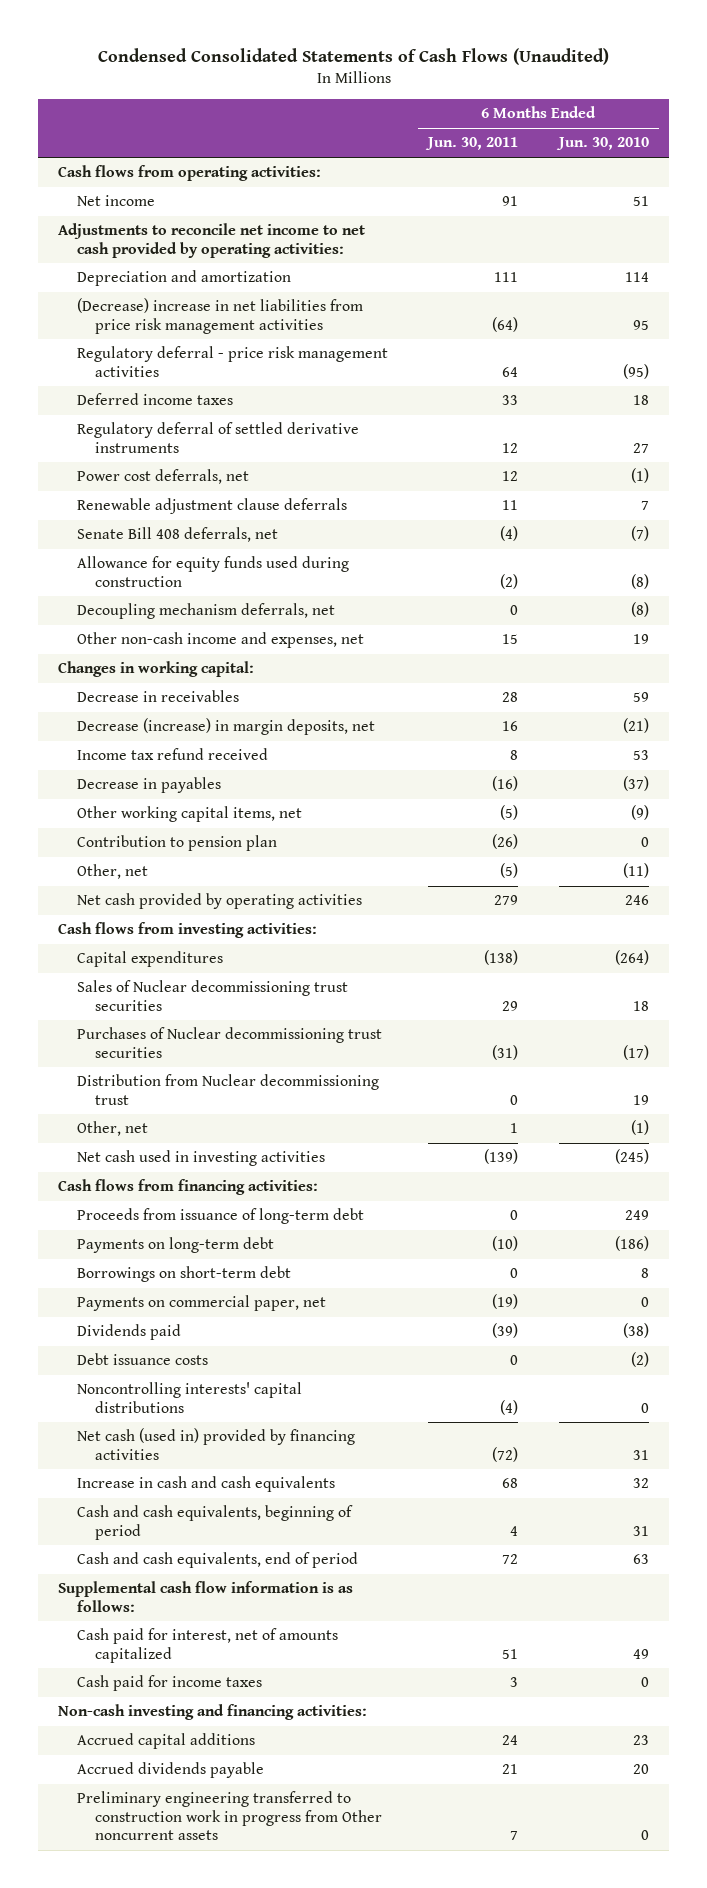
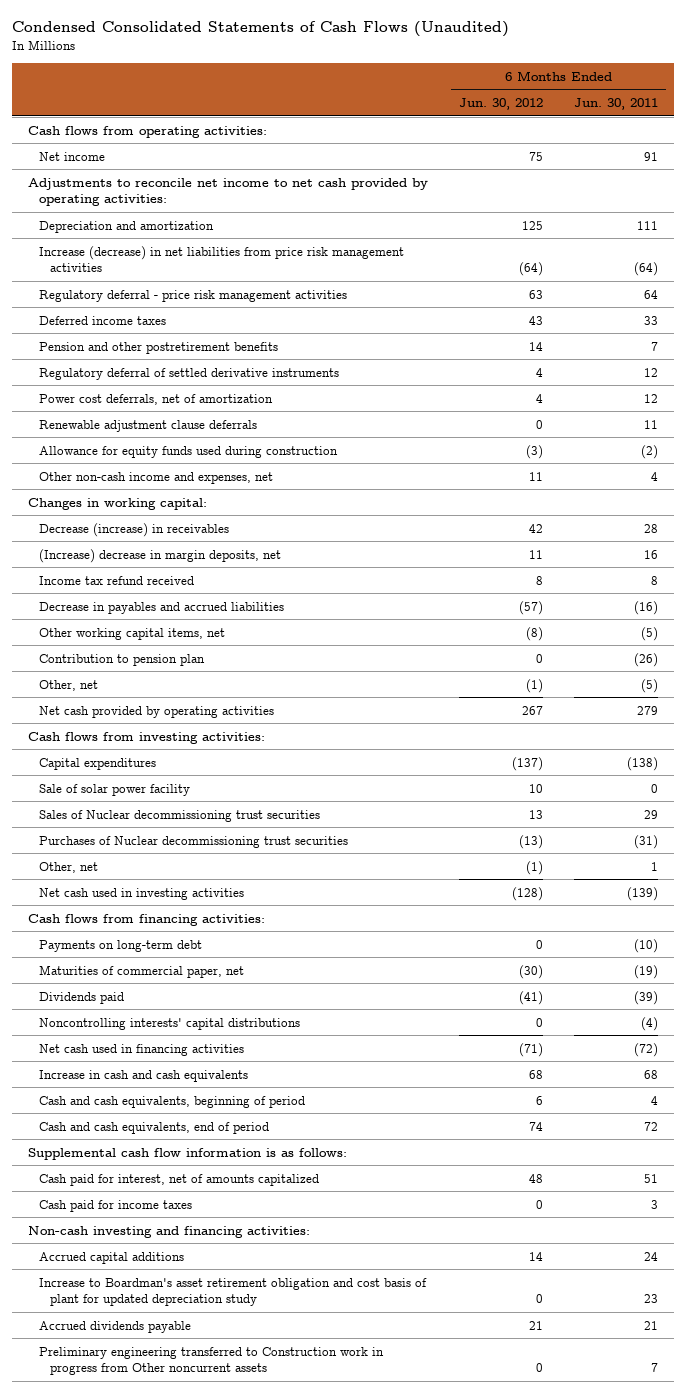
[555,137,649,151] Jun. 30, 2010 -> none
none -> [458,98,543,111] Jun. 30, 2012
[76,298,363,334] (Decrease) increase in net liabilities from price risk management activities -> [39,245,405,272] Increase (decrease) in net liabilities from price risk management activities
none -> [39,341,279,354] Pension and other postretirement benefits
[76,469,249,485] Power cost deferrals, net -> [39,393,274,405] Power cost deferrals, net of amortization
[76,527,278,543] Senate Bill 408 deferrals, net -> none
[76,603,335,620] Decoupling mechanism deferrals, net -> none
[502,634,519,645] 15 -> [651,471,659,481] 4
[76,690,239,703] Decrease in receivables -> [39,522,230,537] Decrease (increase) in receivables
[76,718,375,736] Decrease (increase) in margin deposits, net -> [39,548,282,563] (Increase) decrease in margin deposits, net
[76,777,221,794] Decrease in payables -> [39,601,285,614] Decrease in payables and accrued liabilities
none -> [39,783,191,796] Sale of solar power facility
[76,1074,379,1105] Distribution from Nuclear decommissioning trust -> none
[76,1208,364,1225] Proceeds from issuance of long-term debt -> none
[76,1266,291,1283] Borrowings on short-term debt -> none
[76,1295,326,1312] Payments on commercial paper, net -> [39,964,245,978] Maturities of commercial paper, net
[76,1353,208,1366] Debt issuance costs -> none
[76,1428,355,1460] Net cash (used in) provided by financing activities -> [39,1043,245,1056] Net cash used in financing activities
none -> [39,1277,428,1306] Increase to Boardman's asset retirement obligation and cost basis of plant for updated depreciation study
[76,1791,383,1841] Preliminary engineering transferred to construction work in progress from Other noncurrent assets -> [39,1346,385,1375] Preliminary engineering transferred to Construction work in progress from Other noncurrent assets

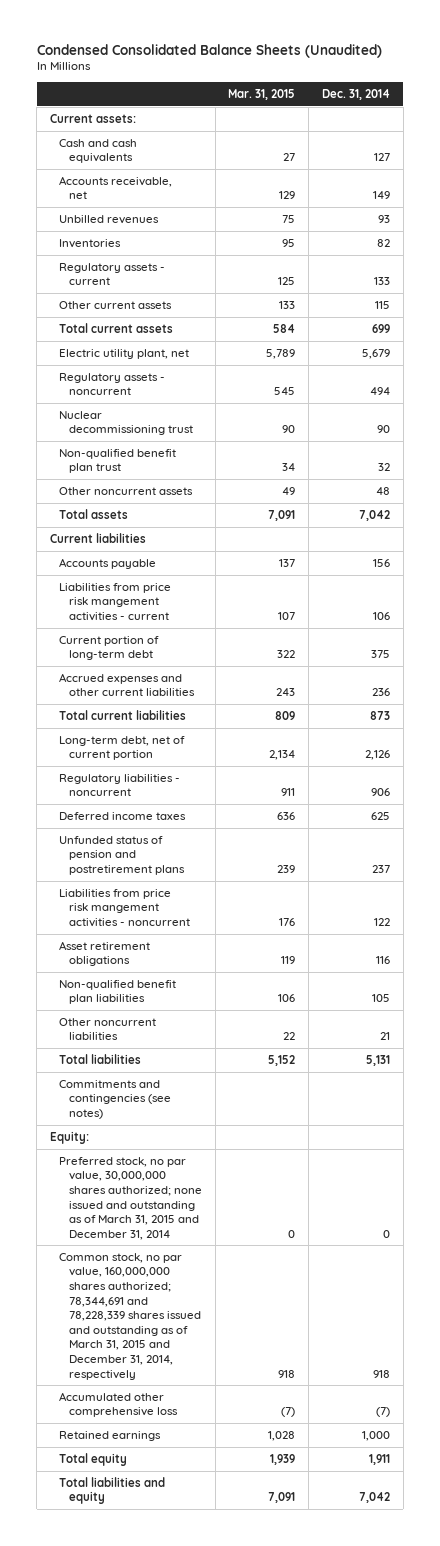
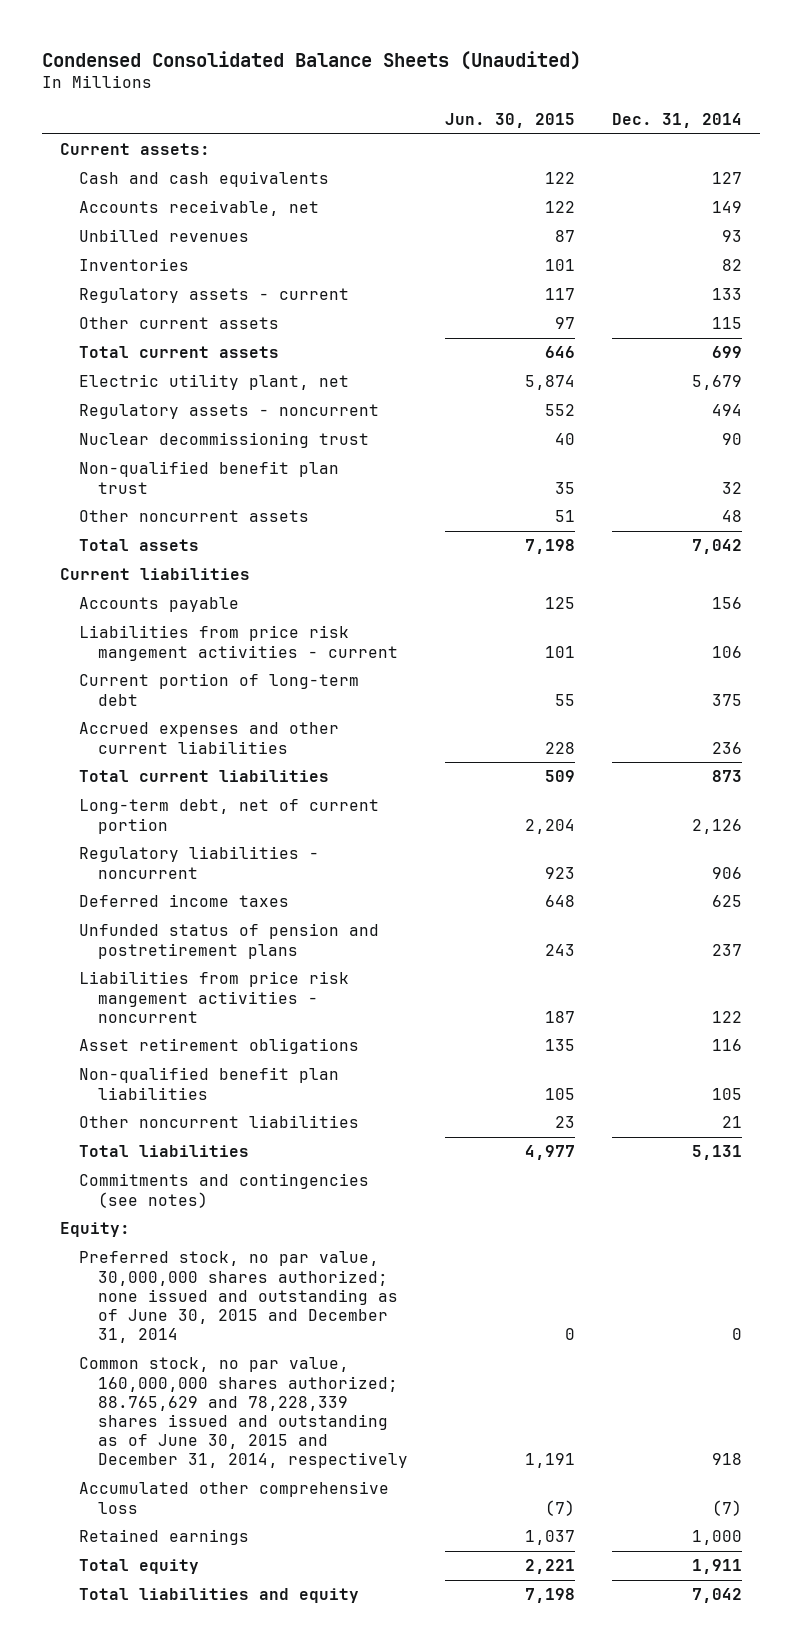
[228,88,296,100] Mar. 31, 2015 -> none
none -> [444,112,575,128] Jun. 30, 2015
[59,1156,202,1240] Preferred stock, no par value, 30,000,000 shares authorized; none issued and outstanding as of March 31, 2015 and December 31, 2014 -> [79,1251,398,1343] Preferred stock, no par value, 30,000,000 shares authorized; none issued and outstanding as of June 30, 2015 and December 31, 2014
[59,1252,201,1380] Common stock, no par value, 160,000,000 shares authorized; 78,344,691 and 78,228,339 shares issued and outstanding as of March 31, 2015 and December 31, 2014, respectively -> [79,1357,408,1468] Common stock, no par value, 160,000,000 shares authorized; 88.765,629 and 78,228,339 shares issued and outstanding as of June 30, 2015 and December 31, 2014, respectively

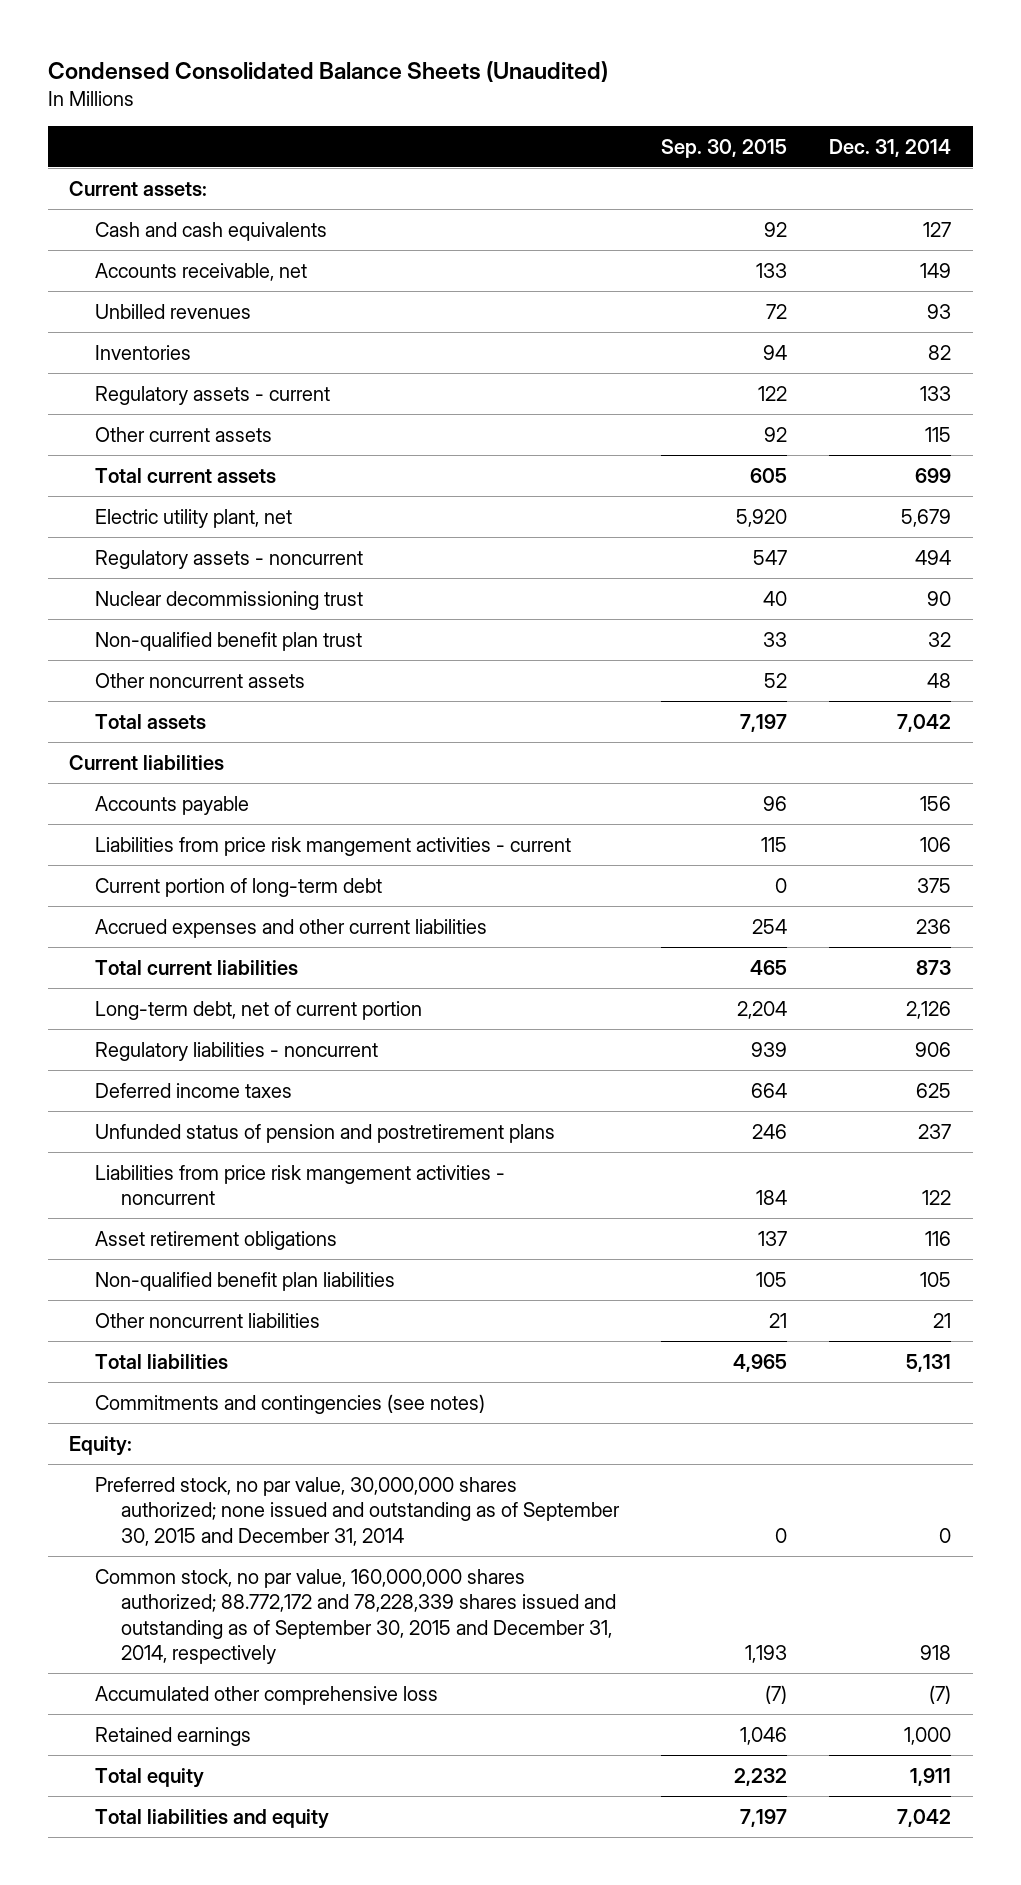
[444,112,575,128] Jun. 30, 2015 -> none
none -> [661,138,788,158] Sep. 30, 2015
[79,1251,398,1343] Preferred stock, no par value, 30,000,000 shares authorized; none issued and outstanding as of June 30, 2015 and December 31, 2014 -> [95,1476,620,1546] Preferred stock, no par value, 30,000,000 shares authorized; none issued and outstanding as of September 30, 2015 and December 31, 2014
[79,1357,408,1468] Common stock, no par value, 160,000,000 shares authorized; 88.765,629 and 78,228,339 shares issued and outstanding as of June 30, 2015 and December 31, 2014, respectively -> [95,1568,616,1665] Common stock, no par value, 160,000,000 shares authorized; 88.772,172 and 78,228,339 shares issued and outstanding as of September 30, 2015 and December 31, 2014, respectively

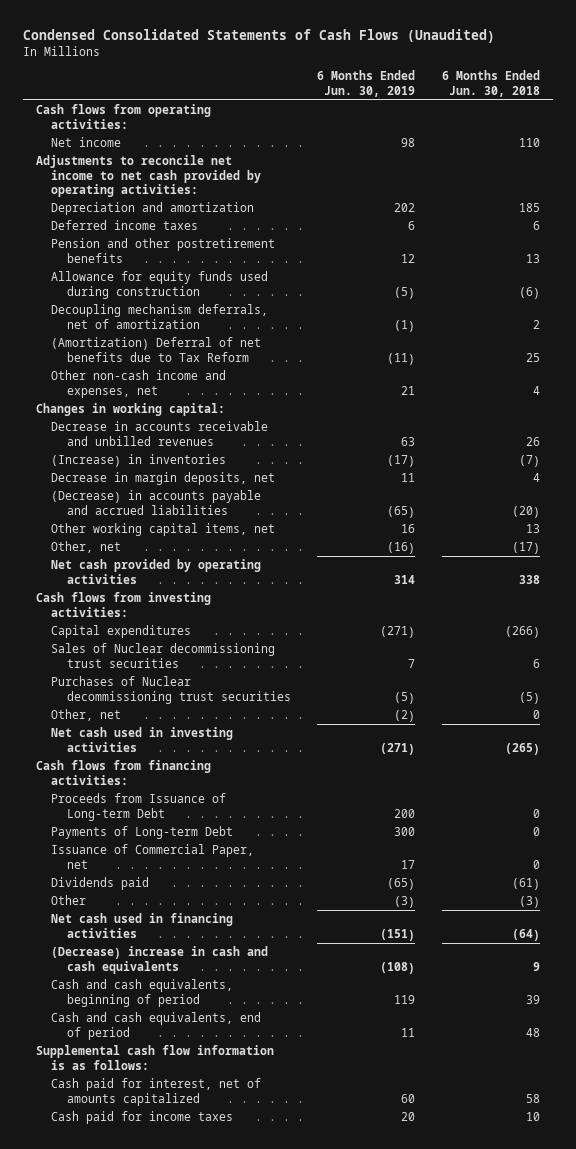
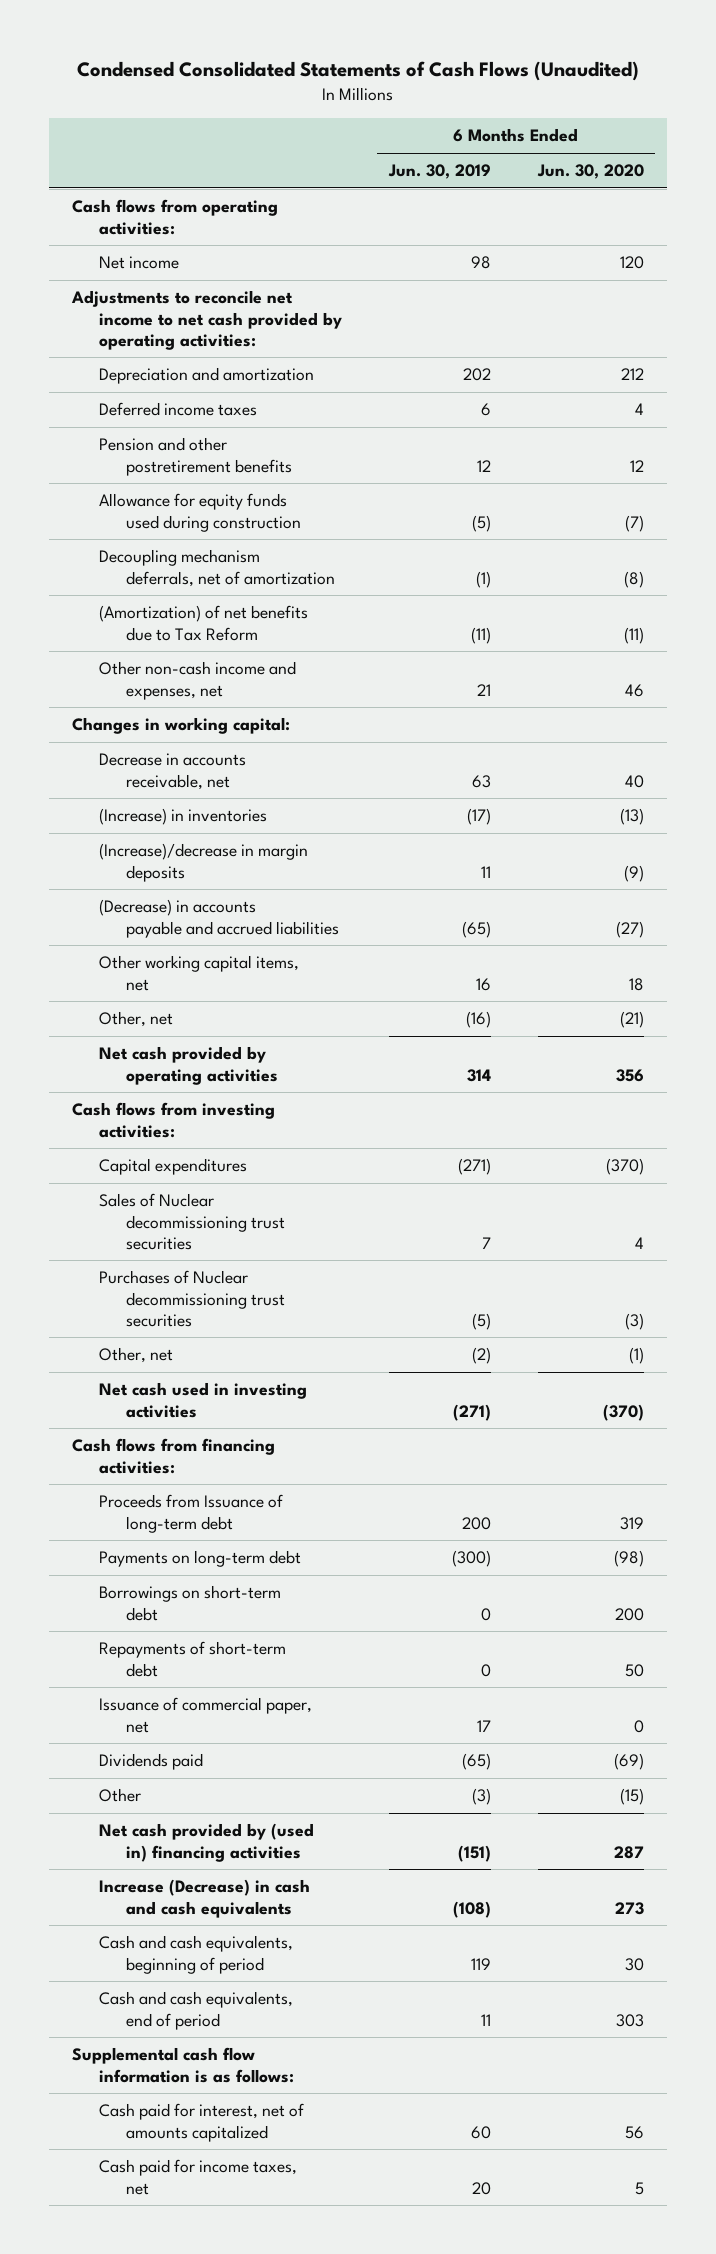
[441,70,540,97] 6 Months Ended Jun. 30, 2018 -> none
none -> [536,164,644,180] Jun. 30, 2020
[51,337,262,362] (Amortization) Deferral of net benefits due to Tax Reform -> [99,605,309,641] (Amortization) of net benefits due to Tax Reform
[51,421,269,446] Decrease in accounts receivable and unbilled revenues -> [99,753,247,790] Decrease in accounts receivable, net
[51,472,276,486] Decrease in margin deposits, net -> [99,843,309,882] (Increase)/decrease in margin deposits
[51,793,227,821] Proceeds from Issuance of Long-term Debt -> [99,1494,284,1533] Proceeds from Issuance of long-term debt
[51,826,234,840] Payments of Long-term Debt -> [99,1550,302,1568] Payments on long-term debt
[394,827,416,837] 300 -> [451,1550,491,1568] (300)
none -> [99,1585,282,1621] Borrowings on short-term debt
none -> [99,1641,287,1677] Repayments of short-term debt
[51,844,255,869] Issuance of Commercial Paper, net -> [99,1697,313,1733] Issuance of commercial paper, net
[51,913,234,938] Net cash used in financing activities -> [99,1823,315,1862] Net cash provided by (used in) financing activities
[51,946,269,974] (Decrease) increase in cash and cash equivalents -> [99,1879,311,1918] Increase (Decrease) in cash and cash equivalents
[51,1111,234,1125] Cash paid for income taxes -> [99,2159,298,2195] Cash paid for income taxes, net

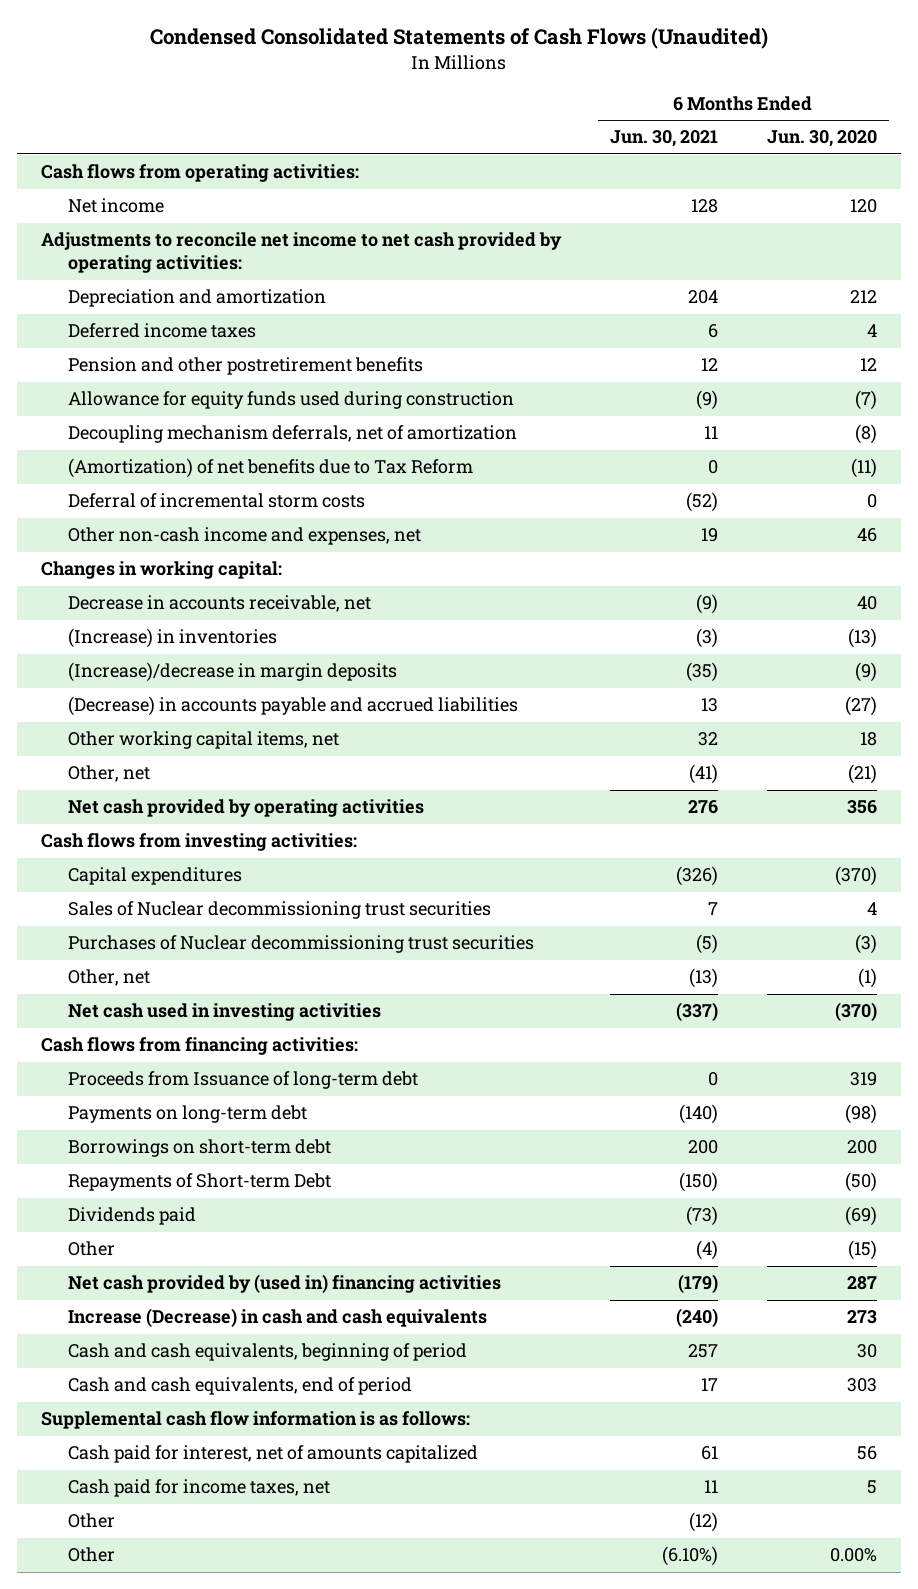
[387,164,491,180] Jun. 30, 2019 -> none
none -> [609,130,718,148] Jun. 30, 2021
none -> [67,493,365,509] Deferral of incremental storm costs
[99,1697,313,1733] Issuance of commercial paper, net -> none
[99,1641,287,1677] Repayments of short-term debt -> [67,1173,331,1192] Repayments of Short-term Debt
[624,1663,644,1677] 50 -> [844,1172,877,1193] (50)
none -> [67,1513,115,1529] Other
none -> [67,1547,115,1563] Other

